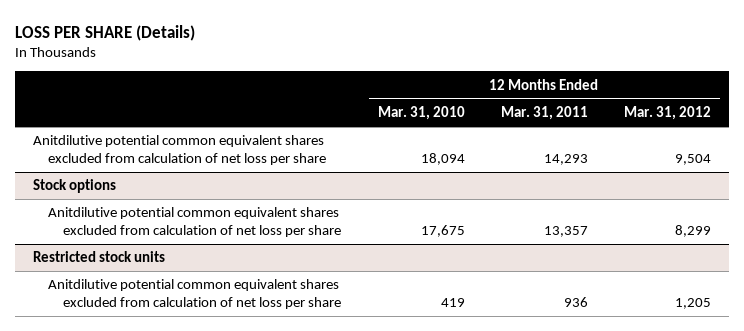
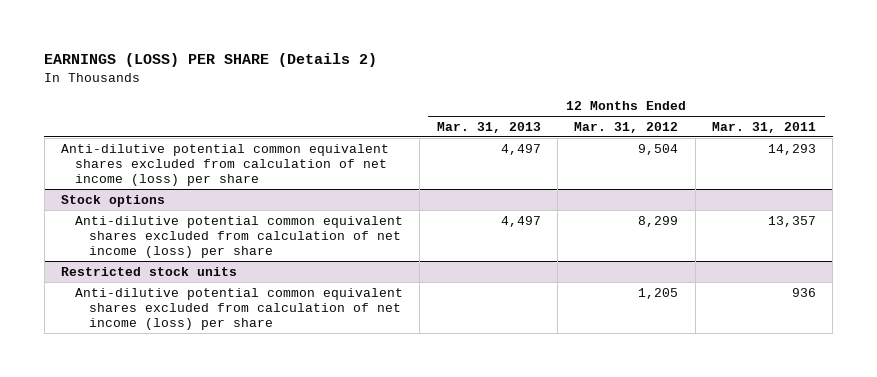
[15,24,196,41] LOSS PER SHARE (Details) -> [44,53,378,68] EARNINGS (LOSS) PER SHARE (Details 2)
[377,106,465,121] Mar. 31, 2010 -> none
none -> [436,121,541,133] Mar. 31, 2013
[33,135,327,165] Anitdilutive potential common equivalent shares excluded from calculation of net loss per share -> [60,143,389,187] Anti-dilutive potential common equivalent shares excluded from calculation of net income (loss) per share
[48,207,342,237] Anitdilutive potential common equivalent shares excluded from calculation of net loss per share -> [74,215,403,259] Anti-dilutive potential common equivalent shares excluded from calculation of net income (loss) per share
[48,279,342,309] Anitdilutive potential common equivalent shares excluded from calculation of net loss per share -> [74,287,403,331] Anti-dilutive potential common equivalent shares excluded from calculation of net income (loss) per share

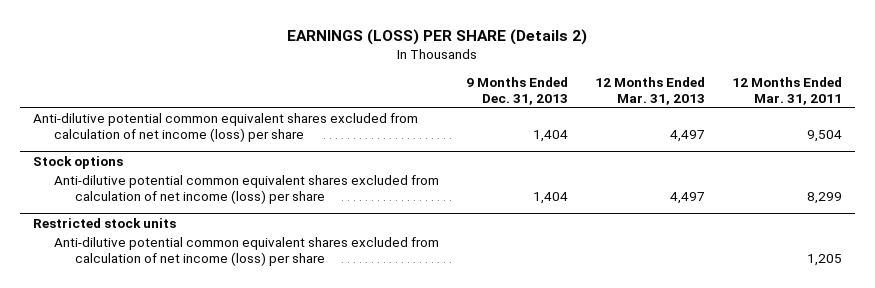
[574,121,679,133] Mar. 31, 2012 -> none
none -> [465,77,568,105] 9 Months Ended Dec. 31, 2013
[768,143,817,155] 14,293 -> [806,130,842,143] 9,504
[768,215,817,227] 13,357 -> [806,192,842,205] 8,299
[792,287,817,297] 936 -> [806,254,842,267] 1,205

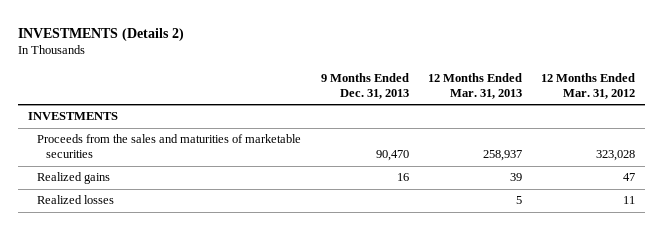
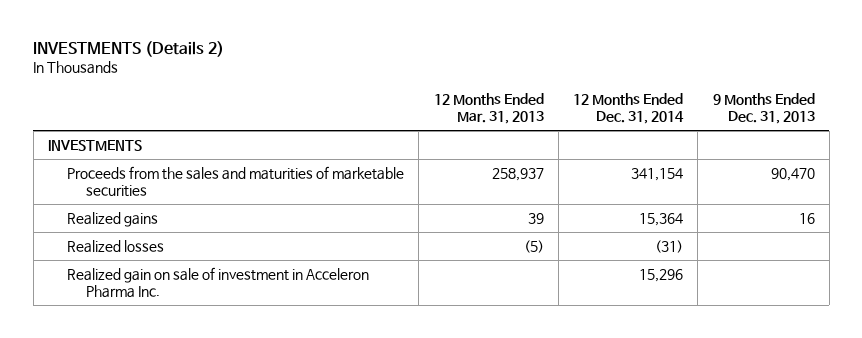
[541,73,636,100] 12 Months Ended Mar. 31, 2012 -> none
none -> [573,92,685,125] 12 Months Ended Dec. 31, 2014
[515,196,522,205] 5 -> [523,239,544,253] (5)
none -> [67,266,370,298] Realized gain on sale of investment in Acceleron Pharma Inc.

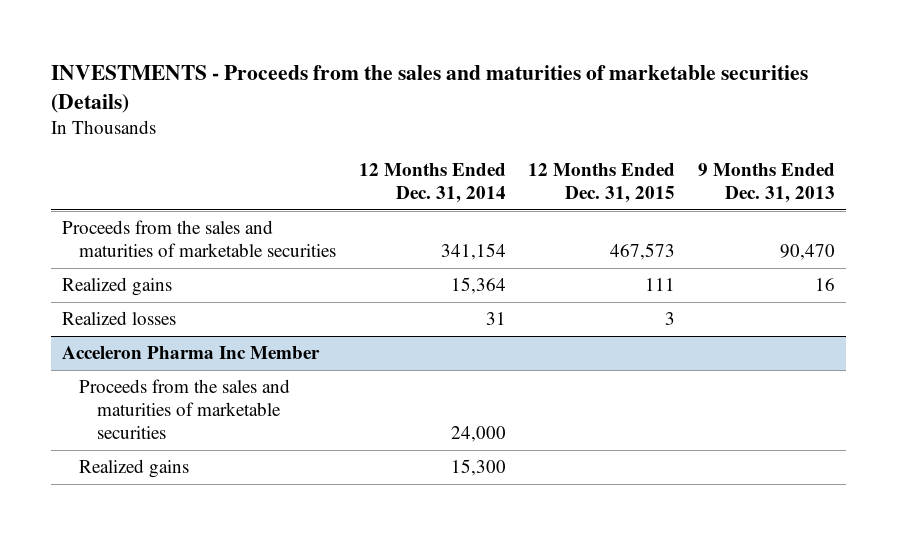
[33,40,225,57] INVESTMENTS (Details 2) -> [50,64,808,113] INVESTMENTS - Proceeds from the sales and maturities of marketable securities (Details)
[433,92,544,125] 12 Months Ended Mar. 31, 2013 -> none
none -> [528,163,676,203] 12 Months Ended Dec. 31, 2015
[47,139,142,151] INVESTMENTS -> none
[67,266,370,298] Realized gain on sale of investment in Acceleron Pharma Inc. -> none
[655,239,684,253] (31) -> [485,312,506,326] 31
none -> [61,346,320,360] Acceleron Pharma Inc Member
none -> [79,379,291,439] Proceeds from the sales and maturities of marketable securities
none -> [79,459,190,479] Realized gains

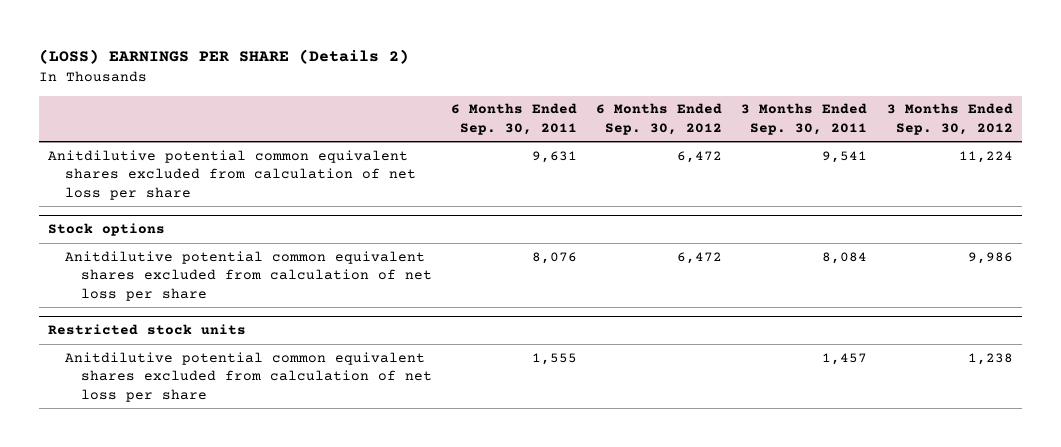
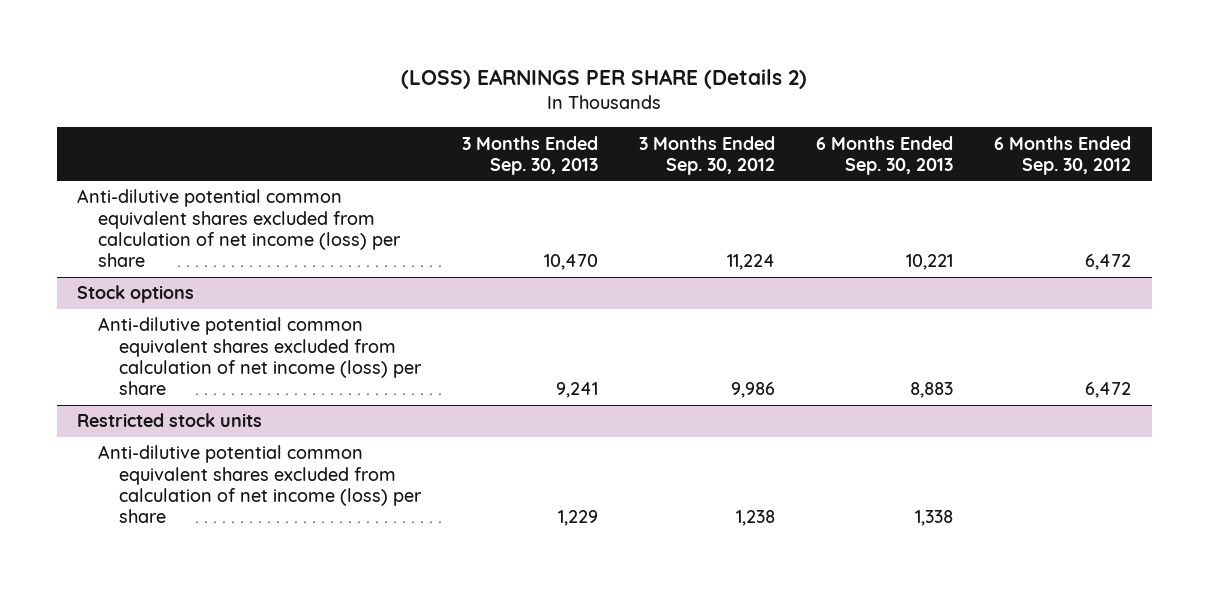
[451,103,578,135] 6 Months Ended Sep. 30, 2011 -> none
[741,103,868,135] 3 Months Ended Sep. 30, 2011 -> none
none -> [462,135,599,175] 3 Months Ended Sep. 30, 2013
none -> [816,135,954,175] 6 Months Ended Sep. 30, 2013
[48,149,416,200] Anitdilutive potential common equivalent shares excluded from calculation of net loss per share -> [77,189,402,268] Anti-dilutive potential common equivalent shares excluded from calculation of net income (loss) per share
[64,250,433,301] Anitdilutive potential common equivalent shares excluded from calculation of net loss per share -> [98,317,423,396] Anti-dilutive potential common equivalent shares excluded from calculation of net income (loss) per share
[64,351,433,402] Anitdilutive potential common equivalent shares excluded from calculation of net loss per share -> [98,445,423,524] Anti-dilutive potential common equivalent shares excluded from calculation of net income (loss) per share

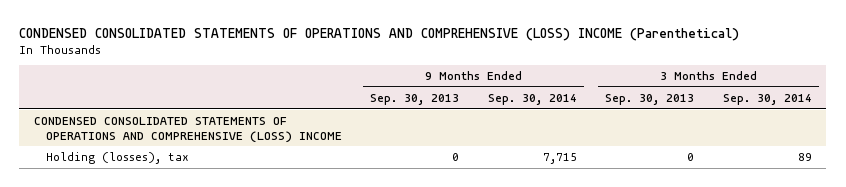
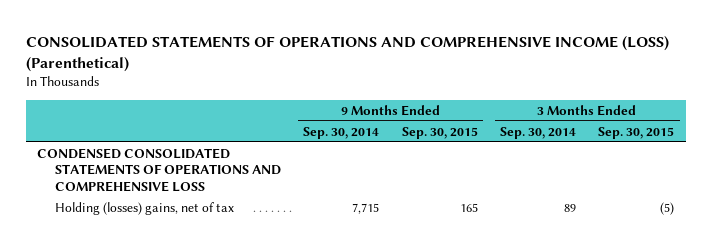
[19,27,740,41] CONDENSED CONSOLIDATED STATEMENTS OF OPERATIONS AND COMPREHENSIVE (LOSS) INCOME (Parenthetical) -> [25,36,669,73] CONSOLIDATED STATEMENTS OF OPERATIONS AND COMPREHENSIVE INCOME (LOSS) (Parenthetical)
[370,93,460,105] Sep. 30, 2013 -> none
[605,93,695,105] Sep. 30, 2013 -> none
none -> [401,126,478,139] Sep. 30, 2015
none -> [598,126,675,139] Sep. 30, 2015
[33,116,342,143] CONDENSED CONSOLIDATED STATEMENTS OF OPERATIONS AND COMPREHENSIVE (LOSS) INCOME -> [37,147,282,192] CONDENSED CONSOLIDATED STATEMENTS OF OPERATIONS AND COMPREHENSIVE LOSS
[45,151,189,164] Holding (losses), tax -> [55,201,235,215] Holding (losses) gains, net of tax

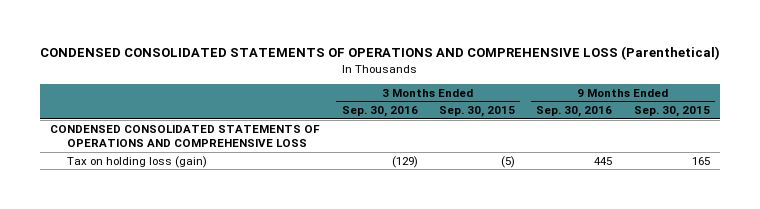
[25,36,669,73] CONSOLIDATED STATEMENTS OF OPERATIONS AND COMPREHENSIVE INCOME (LOSS) (Parenthetical) -> [40,46,721,61] CONDENSED CONSOLIDATED STATEMENTS OF OPERATIONS AND COMPREHENSIVE LOSS (Parenthetical)
[303,126,380,139] Sep. 30, 2014 -> none
[500,126,577,139] Sep. 30, 2014 -> none
none -> [341,106,418,118] Sep. 30, 2016
none -> [536,106,613,118] Sep. 30, 2016
[55,201,235,215] Holding (losses) gains, net of tax -> [67,155,208,168] Tax on holding loss (gain)

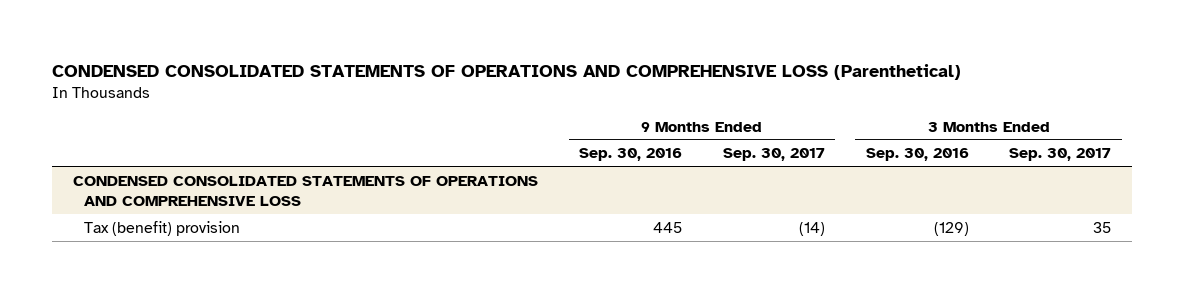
[439,106,516,118] Sep. 30, 2015 -> none
[633,106,710,118] Sep. 30, 2015 -> none
none -> [722,148,825,162] Sep. 30, 2017
none -> [1009,148,1112,162] Sep. 30, 2017
[67,155,208,168] Tax on holding loss (gain) -> [84,220,241,236] Tax (benefit) provision

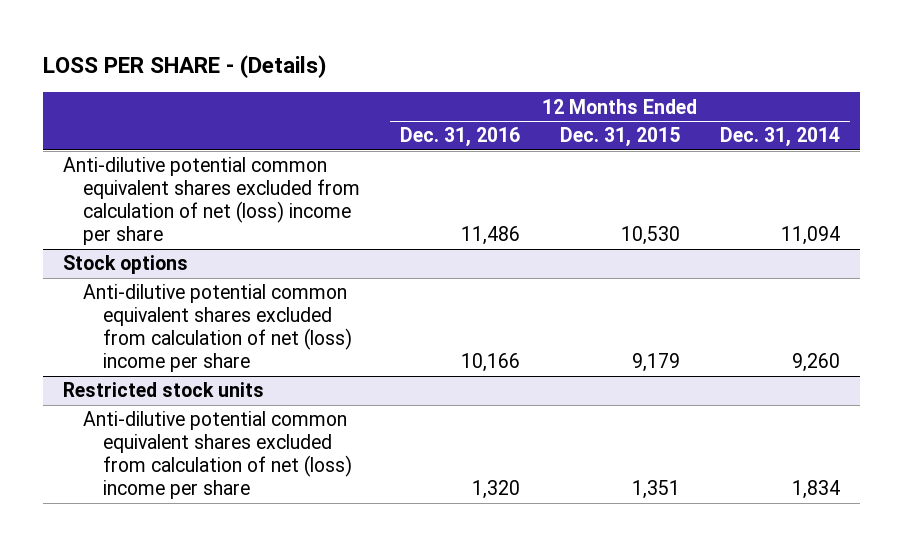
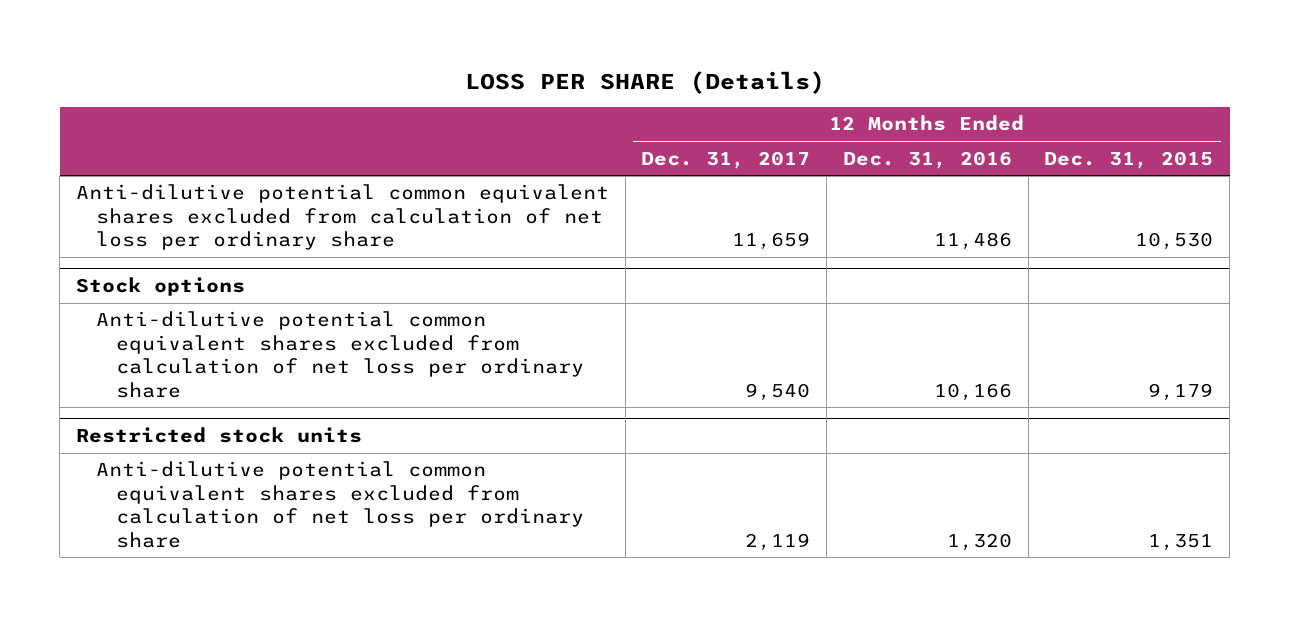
[42,54,326,78] LOSS PER SHARE - (Details) -> [464,70,825,94] LOSS PER SHARE (Details)
[719,127,840,148] Dec. 31, 2014 -> none
none -> [641,150,811,169] Dec. 31, 2017
[62,157,360,246] Anti-dilutive potential common equivalent shares excluded from calculation of net (loss) income per share -> [76,184,610,251] Anti-dilutive potential common equivalent shares excluded from calculation of net loss per ordinary share
[82,284,352,373] Anti-dilutive potential common equivalent shares excluded from calculation of net (loss) income per share -> [96,311,585,398] Anti-dilutive potential common equivalent shares excluded from calculation of net loss per ordinary share
[82,411,352,500] Anti-dilutive potential common equivalent shares excluded from calculation of net (loss) income per share -> [96,461,585,548] Anti-dilutive potential common equivalent shares excluded from calculation of net loss per ordinary share

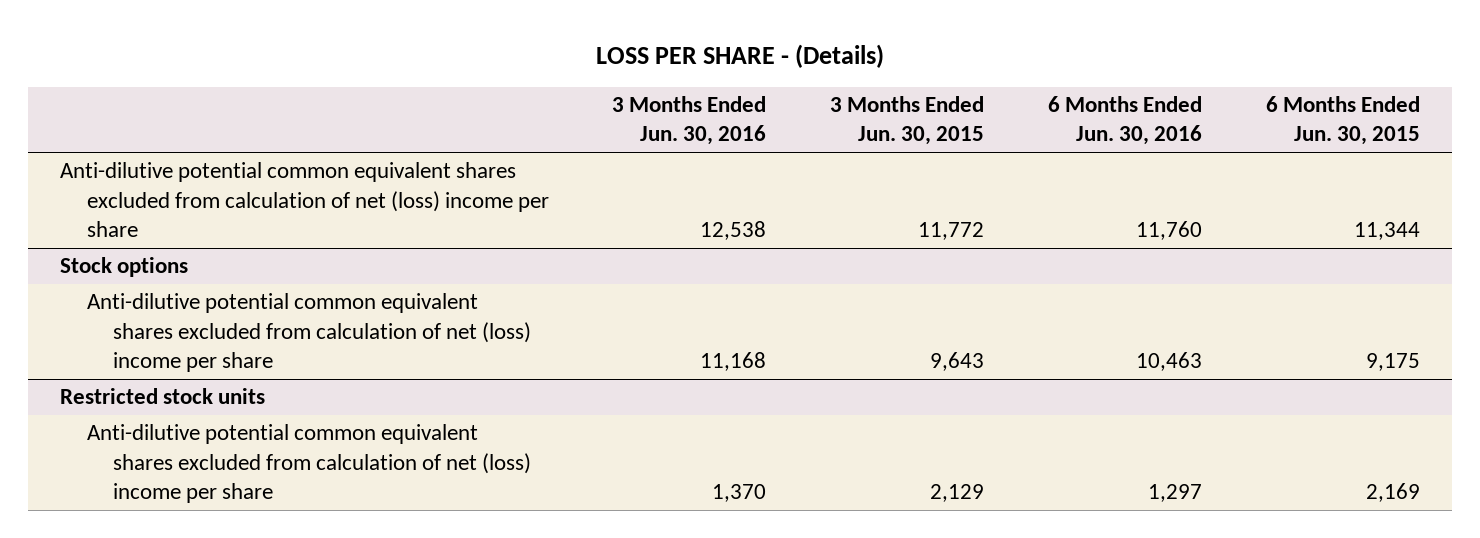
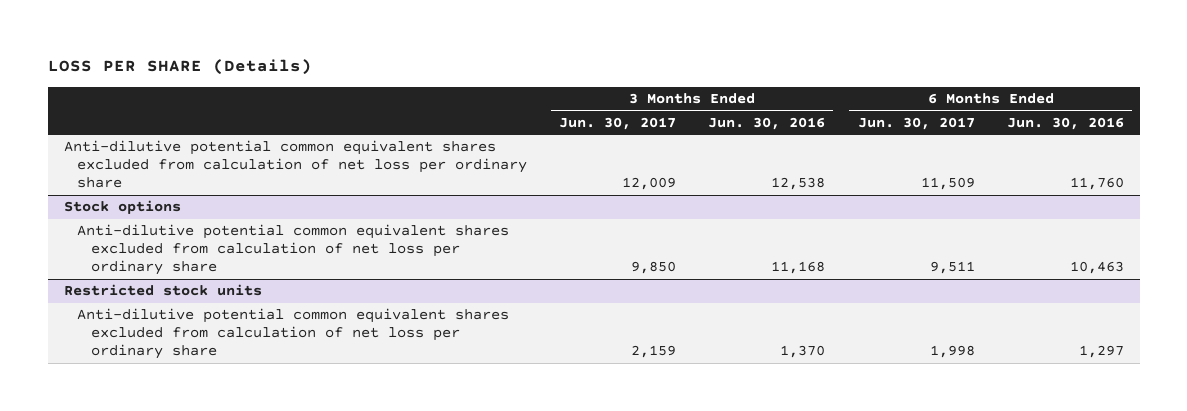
[595,43,884,68] LOSS PER SHARE - (Details) -> [47,59,312,76] LOSS PER SHARE (Details)
[830,95,985,146] 3 Months Ended Jun. 30, 2015 -> none
[1265,95,1420,146] 6 Months Ended Jun. 30, 2015 -> none
none -> [559,116,677,130] Jun. 30, 2017
none -> [857,116,975,130] Jun. 30, 2017
[60,162,549,238] Anti-dilutive potential common equivalent shares excluded from calculation of net (loss) income per share -> [63,140,528,189] Anti-dilutive potential common equivalent shares excluded from calculation of net loss per ordinary share
[86,293,532,373] Anti-dilutive potential common equivalent shares excluded from calculation of net (loss) income per share -> [77,224,510,276] Anti-dilutive potential common equivalent shares excluded from calculation of net loss per ordinary share
[86,424,532,504] Anti-dilutive potential common equivalent shares excluded from calculation of net (loss) income per share -> [77,308,510,360] Anti-dilutive potential common equivalent shares excluded from calculation of net loss per ordinary share

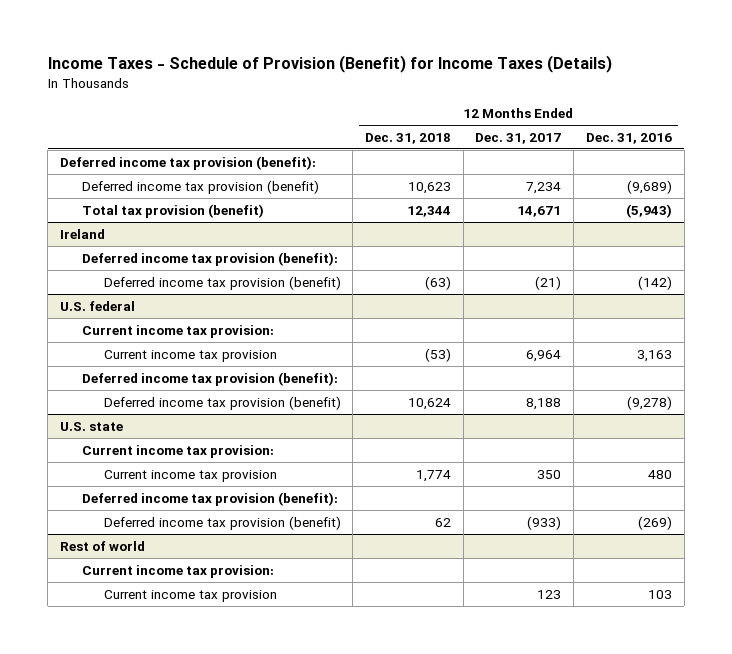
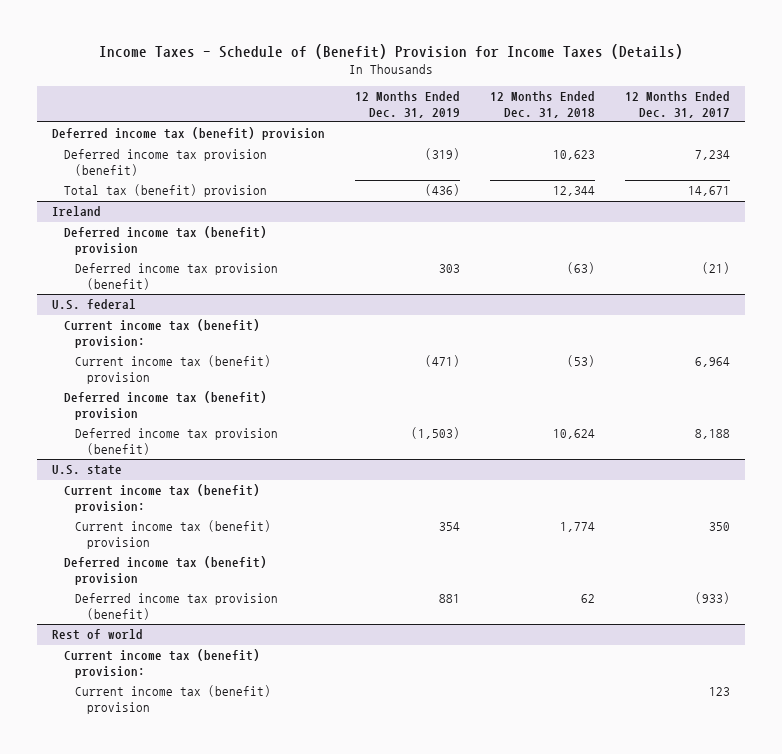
[47,55,612,74] Income Taxes - Schedule of Provision (Benefit) for Income Taxes (Details) -> [98,44,683,60] Income Taxes - Schedule of (Benefit) Provision for Income Taxes (Details)
[585,132,672,144] Dec. 31, 2016 -> none
none -> [354,91,460,118] 12 Months Ended Dec. 31, 2019
[60,155,317,170] Deferred income tax provision (benefit): -> [51,127,325,141] Deferred income tax (benefit) provision
[81,203,264,218] Total tax provision (benefit) -> [63,184,267,198] Total tax (benefit) provision
[81,251,338,266] Deferred income tax provision (benefit): -> [63,226,267,255] Deferred income tax (benefit) provision
[81,324,274,338] Current income tax provision: -> [63,319,260,348] Current income tax (benefit) provision:
[103,349,277,362] Current income tax provision -> [75,355,272,384] Current income tax (benefit) provision
[81,371,338,386] Deferred income tax provision (benefit): -> [63,391,267,420] Deferred income tax (benefit) provision
[81,444,274,458] Current income tax provision: -> [63,484,260,513] Current income tax (benefit) provision:
[103,469,277,482] Current income tax provision -> [75,520,272,549] Current income tax (benefit) provision
[81,491,338,506] Deferred income tax provision (benefit): -> [63,556,267,585] Deferred income tax (benefit) provision
[81,564,274,578] Current income tax provision: -> [63,649,260,678] Current income tax (benefit) provision:
[103,589,277,602] Current income tax provision -> [75,685,272,714] Current income tax (benefit) provision

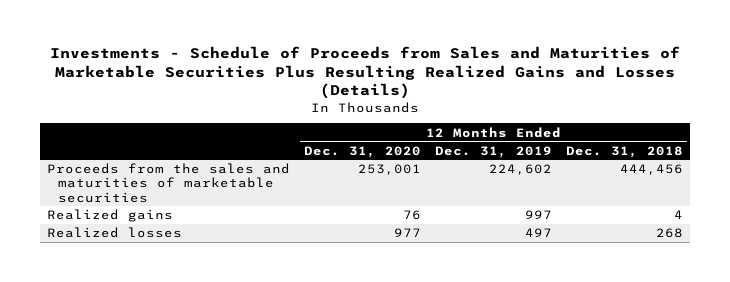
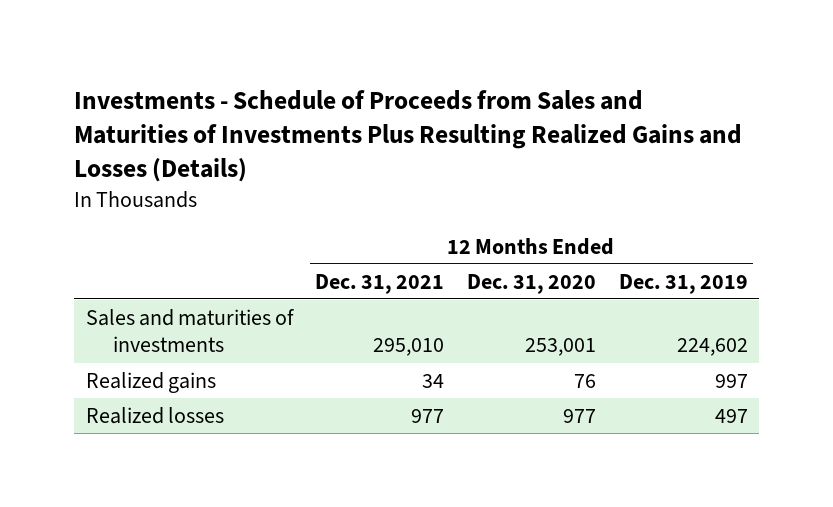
[49,46,680,100] Investments - Schedule of Proceeds from Sales and Maturities of Marketable Securities Plus Resulting Realized Gains and Losses (Details) -> [74,89,743,183] Investments - Schedule of Proceeds from Sales and Maturities of Investments Plus Resulting Realized Gains and Losses (Details)
[566,145,684,158] Dec. 31, 2018 -> none
none -> [315,273,445,294] Dec. 31, 2021
[46,163,290,203] Proceeds from the sales and maturities of marketable securities -> [85,308,295,353] Sales and maturities of investments

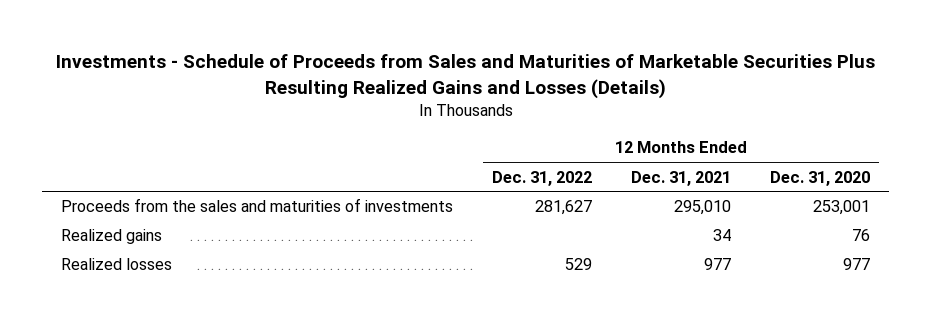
[74,89,743,183] Investments - Schedule of Proceeds from Sales and Maturities of Investments Plus Resulting Realized Gains and Losses (Details) -> [55,53,875,99] Investments - Schedule of Proceeds from Sales and Maturities of Marketable Securities Plus Resulting Realized Gains and Losses (Details)
[618,273,748,294] Dec. 31, 2019 -> none
none -> [492,170,593,186] Dec. 31, 2022
[85,308,295,353] Sales and maturities of investments -> [61,198,454,213] Proceeds from the sales and maturities of investments

